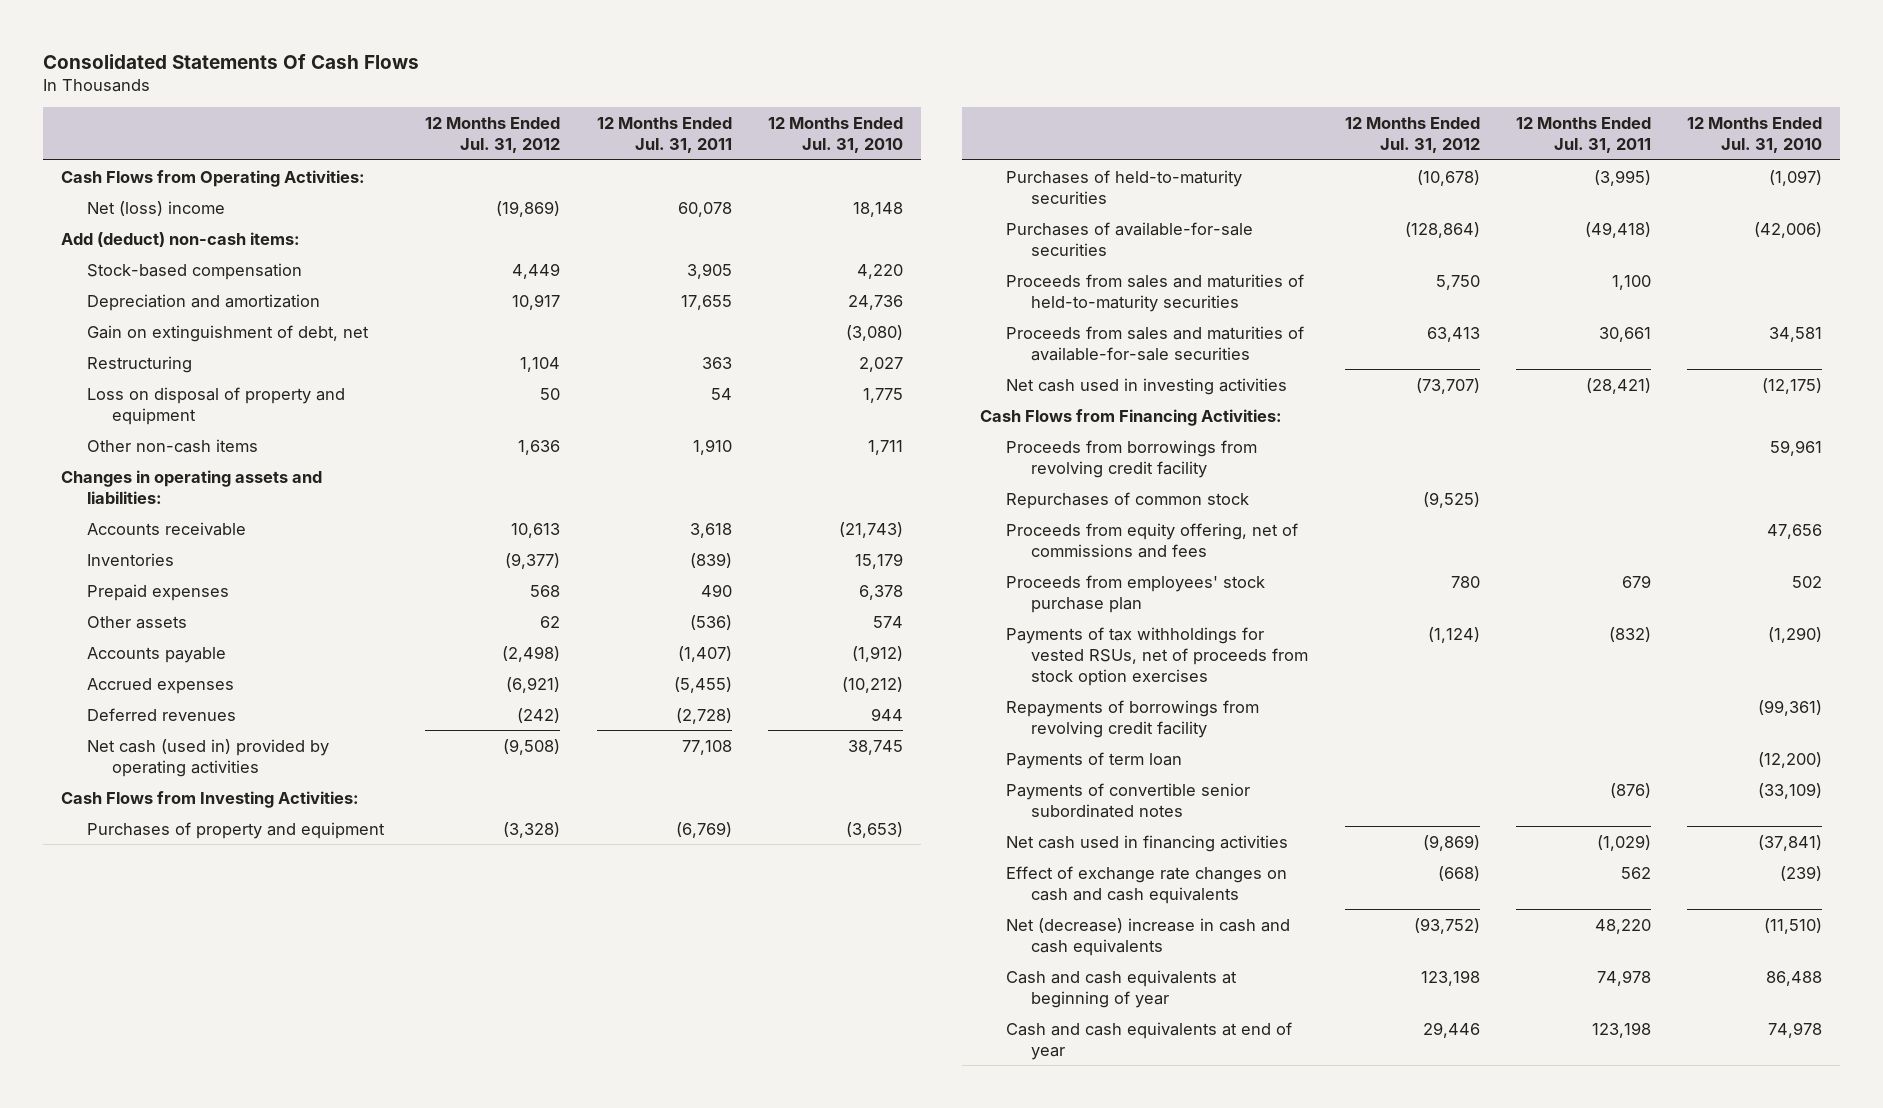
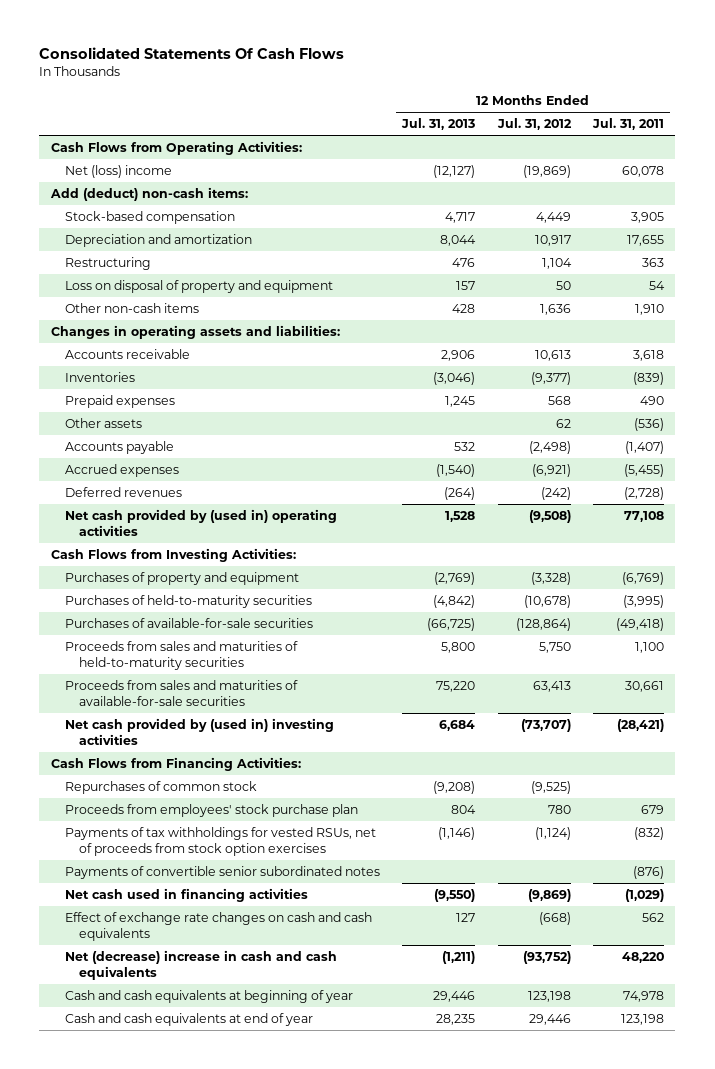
[767,116,903,154] 12 Months Ended Jul. 31, 2010 -> none
none -> [401,118,476,131] Jul. 31, 2013
[86,324,369,342] Gain on extinguishment of debt, net -> none
[86,738,329,777] Net cash (used in) provided by operating activities -> [64,509,337,536] Net cash provided by (used in) operating activities
[1005,377,1287,395] Net cash used in investing activities -> [64,718,334,745] Net cash provided by (used in) investing activities
[1005,439,1257,478] Proceeds from borrowings from revolving credit facility -> none
[1005,522,1298,558] Proceeds from equity offering, net of commissions and fees -> none
[1005,699,1259,738] Repayments of borrowings from revolving credit facility -> none
[1005,751,1182,769] Payments of term loan -> none

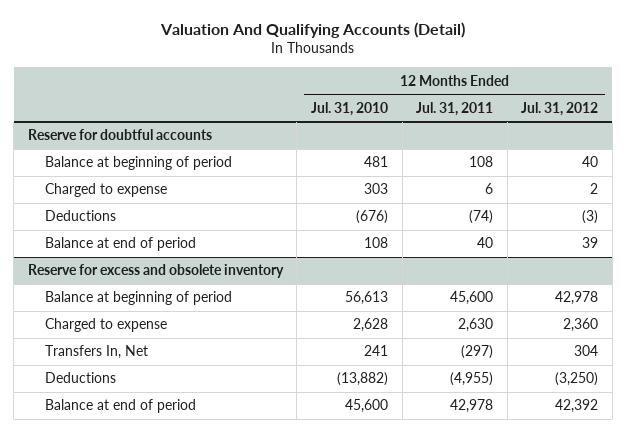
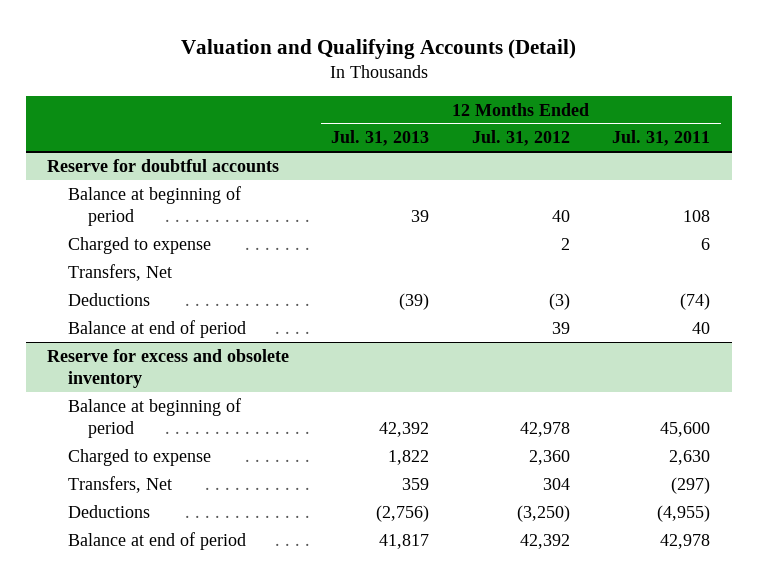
[160,22,466,39] Valuation And Qualifying Accounts (Detail) -> [180,38,576,59] Valuation and Qualifying Accounts (Detail)
[311,101,389,116] Jul. 31, 2010 -> none
none -> [331,130,430,147] Jul. 31, 2013
none -> [67,263,172,281] Transfers, Net
[45,345,149,360] Transfers In, Net -> [67,475,172,493] Transfers, Net

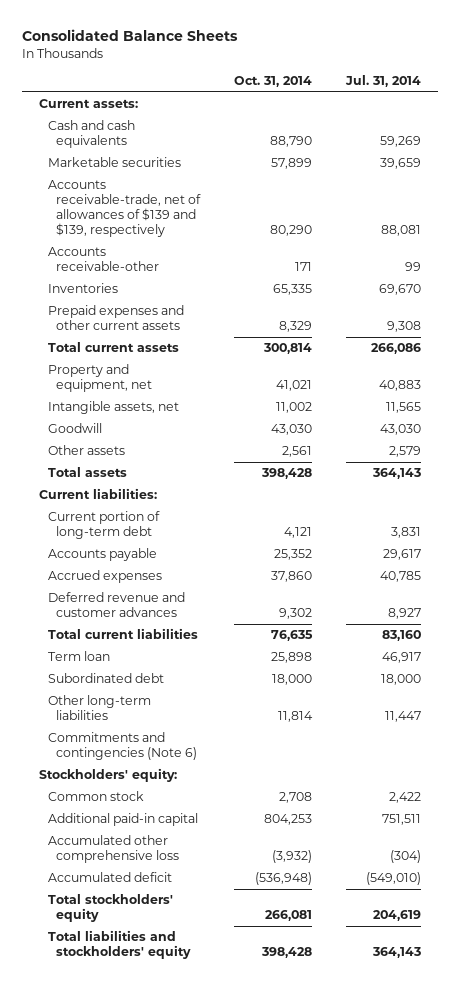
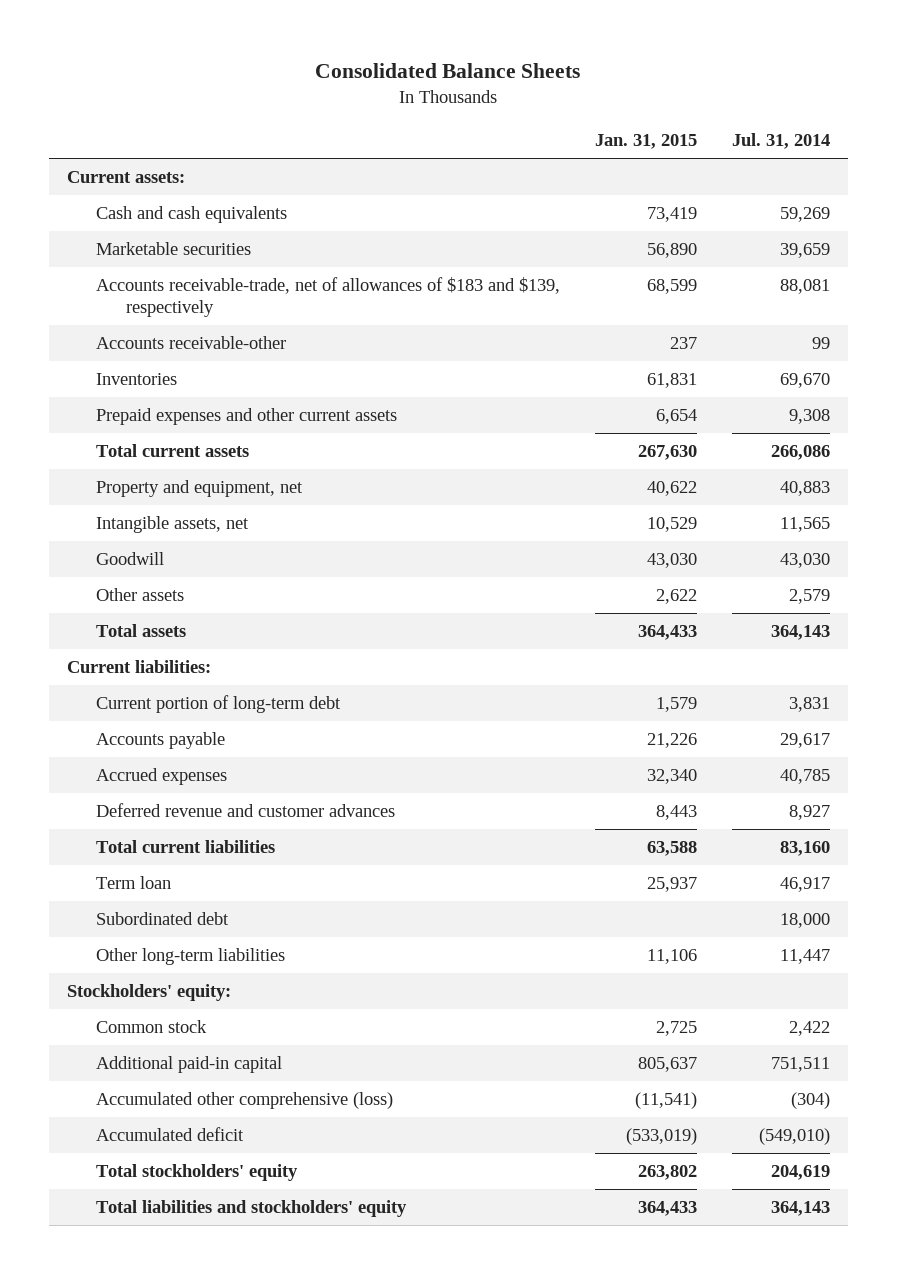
[234,76,313,88] Oct. 31, 2014 -> none
none -> [595,134,698,150] Jan. 31, 2015
[47,180,202,238] Accounts receivable-trade, net of allowances of $139 and $139, respectively -> [96,277,561,318] Accounts receivable-trade, net of allowances of $183 and $139, respectively
[47,732,198,761] Commitments and contingencies (Note 6) -> none
[47,835,180,864] Accumulated other comprehensive loss -> [96,1092,394,1110] Accumulated other comprehensive (loss)

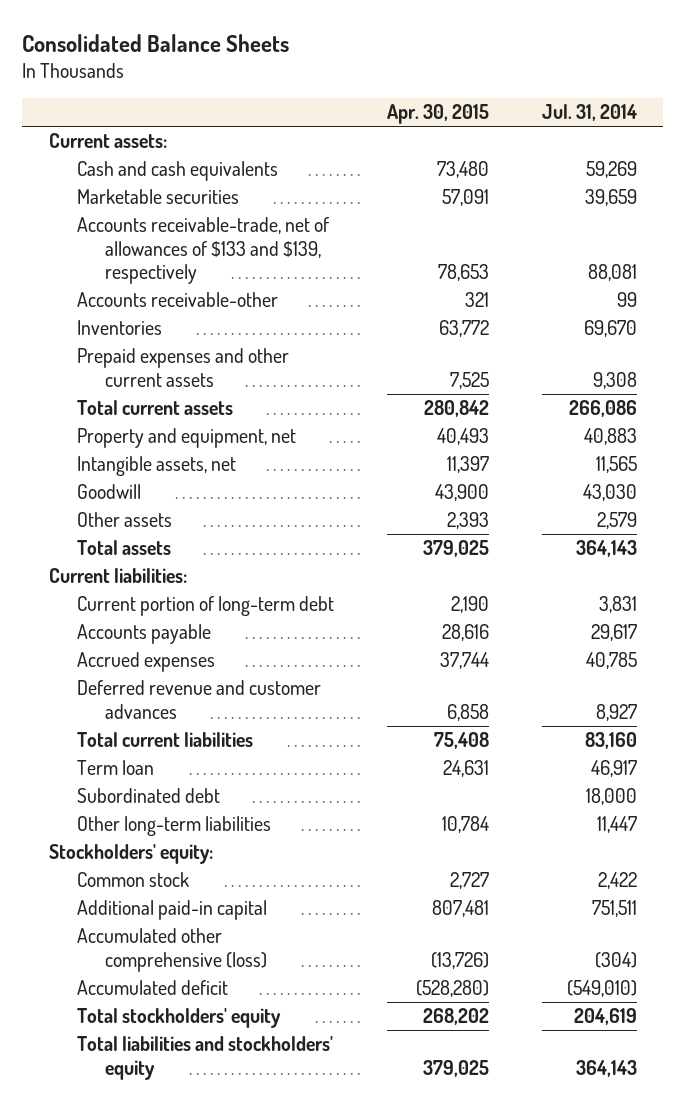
[595,134,698,150] Jan. 31, 2015 -> none
none -> [386,104,489,125] Apr. 30, 2015
[96,277,561,318] Accounts receivable-trade, net of allowances of $183 and $139, respectively -> [76,217,329,285] Accounts receivable-trade, net of allowances of $133 and $139, respectively

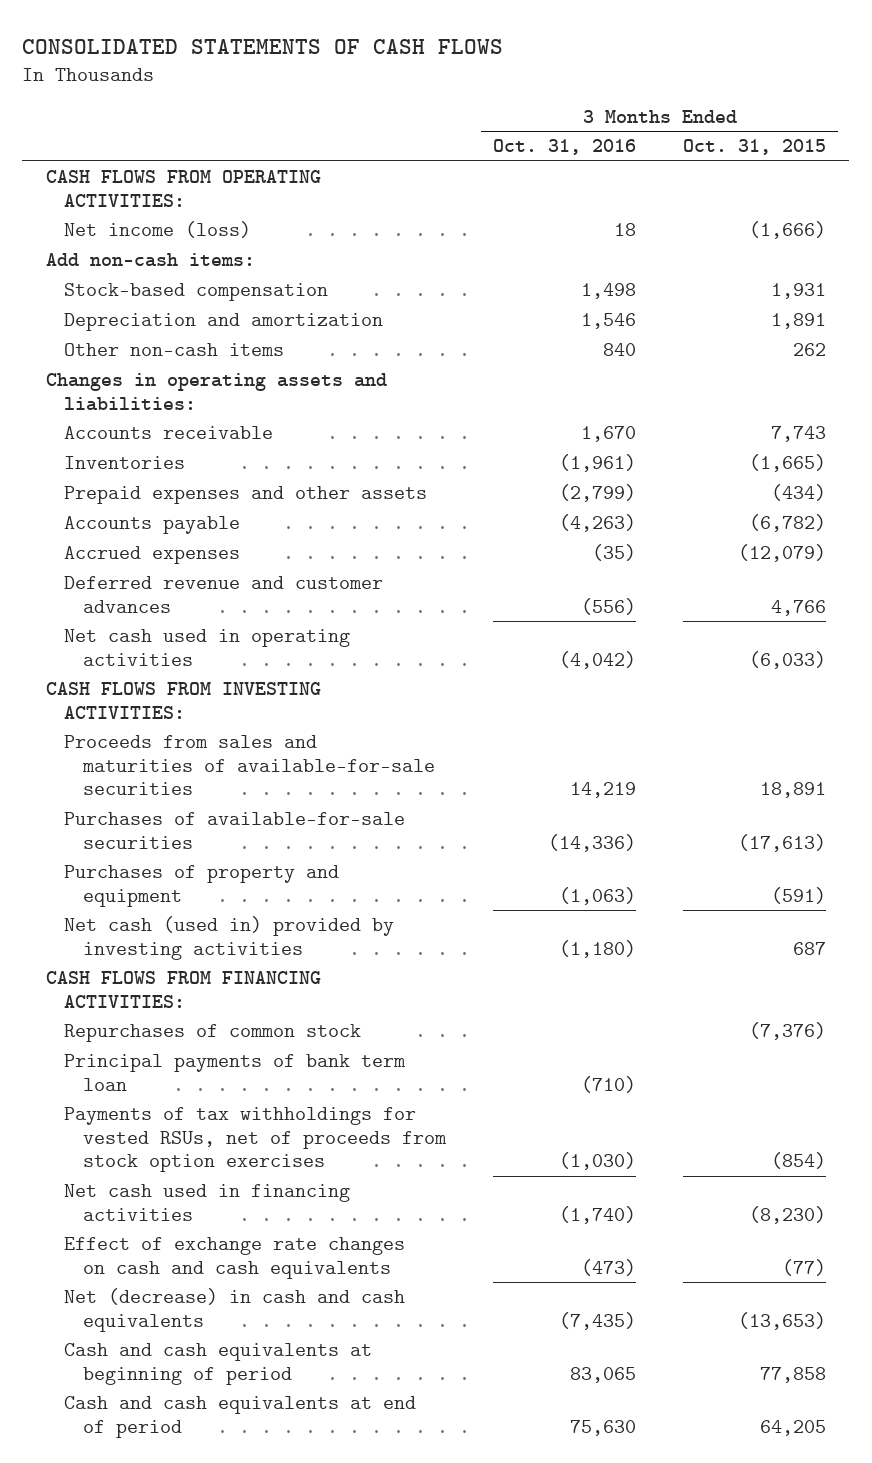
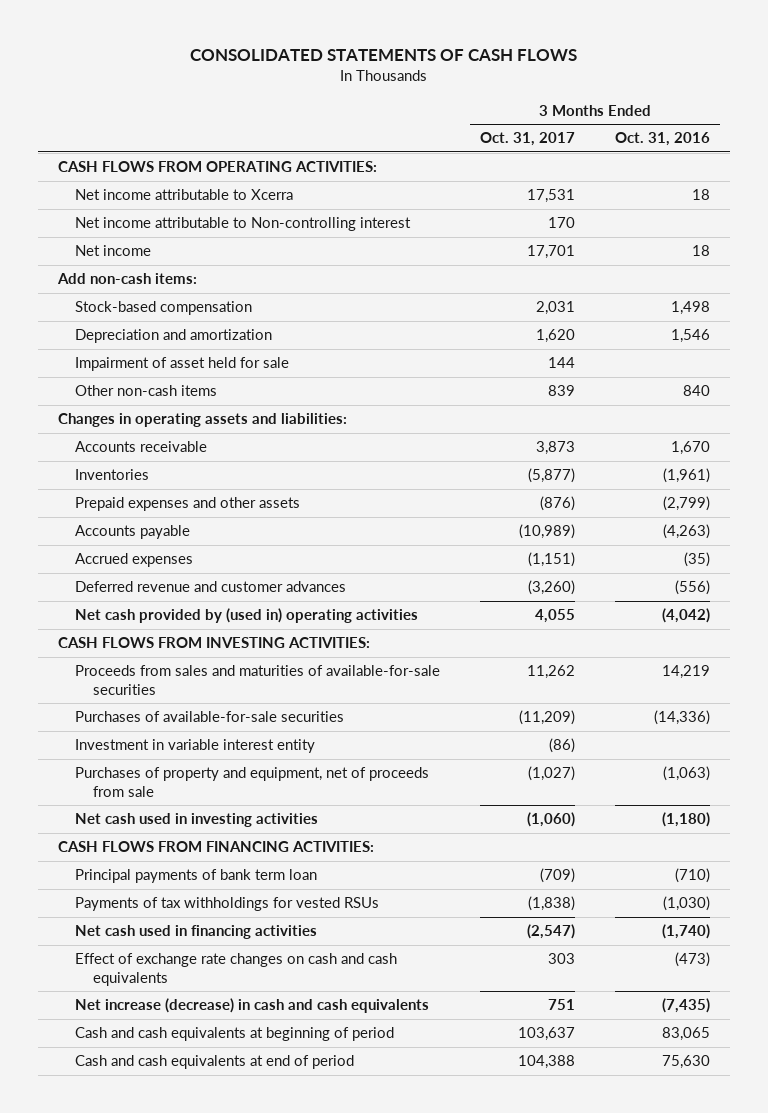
[683,139,827,156] Oct. 31, 2015 -> none
none -> [480,132,576,147] Oct. 31, 2017
[64,221,252,239] Net income (loss) -> [75,189,294,201] Net income attributable to Xcerra
none -> [75,217,412,232] Net income attributable to Non-controlling interest
none -> [75,245,152,257] Net income
none -> [75,357,290,372] Impairment of asset held for sale
[64,629,351,666] Net cash used in operating activities -> [75,608,419,624] Net cash provided by (used in) operating activities
none -> [75,739,316,754] Investment in variable interest entity
[64,865,340,907] Purchases of property and equipment -> [75,767,430,797] Purchases of property and equipment, net of proceeds from sale
[64,916,395,960] Net cash (used in) provided by investing activities -> [75,813,319,828] Net cash used in investing activities
[64,1024,362,1043] Repurchases of common stock -> none
[64,1107,448,1173] Payments of tax withholdings for vested RSUs, net of proceeds from stock option exercises -> [75,897,380,912] Payments of tax withholdings for vested RSUs
[64,1288,406,1332] Net (decrease) in cash and cash equivalents -> [75,998,430,1014] Net increase (decrease) in cash and cash equivalents

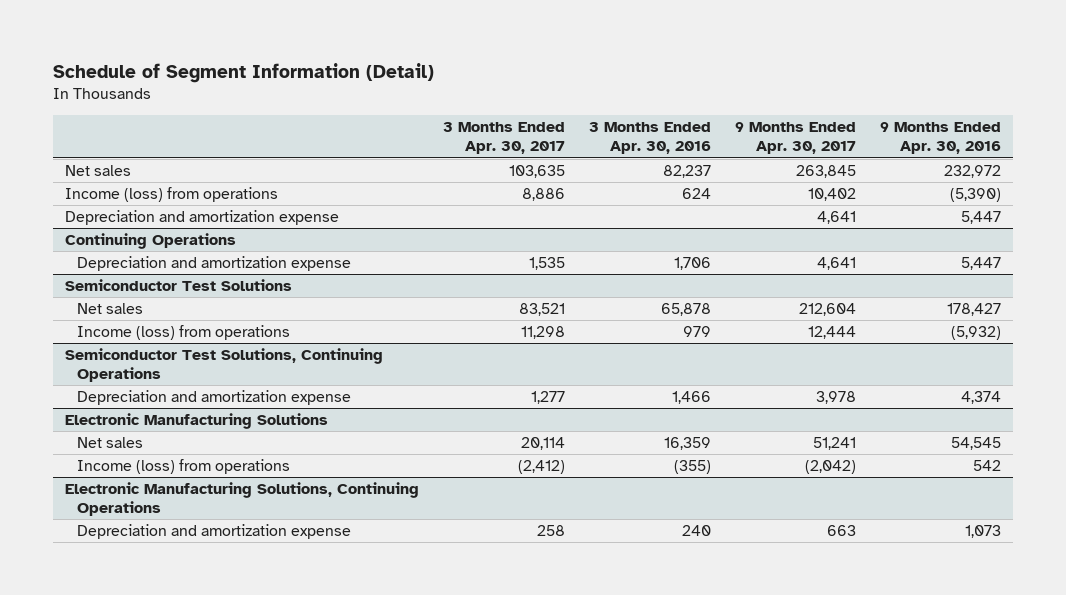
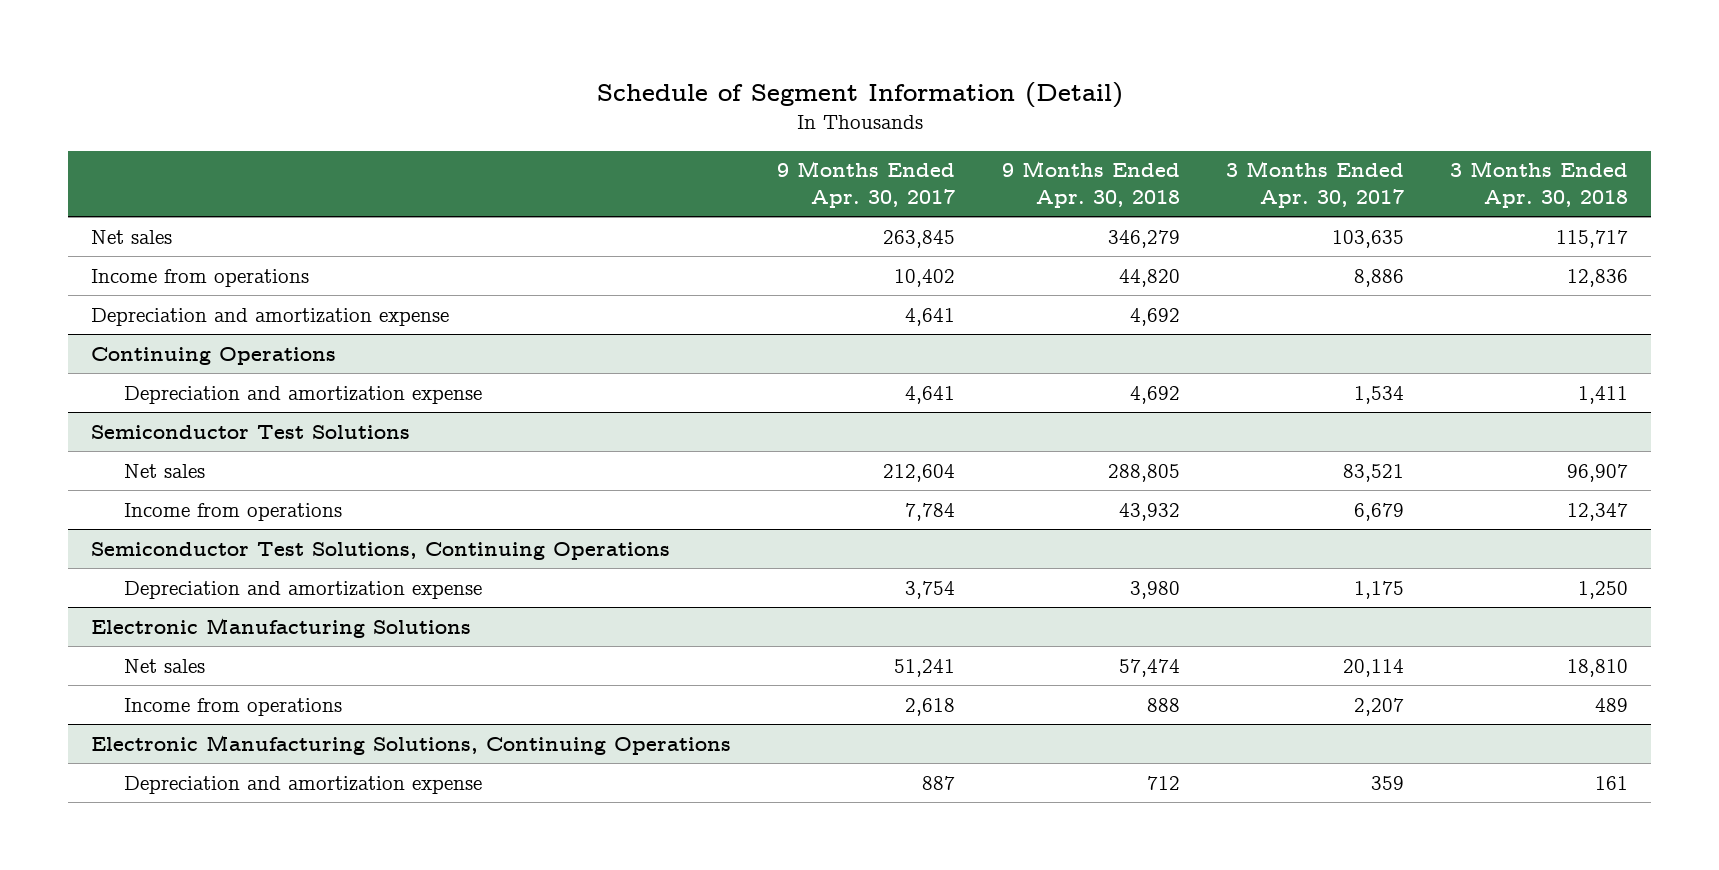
[588,122,711,155] 3 Months Ended Apr. 30, 2016 -> none
[879,122,1001,155] 9 Months Ended Apr. 30, 2016 -> none
none -> [1001,161,1180,209] 9 Months Ended Apr. 30, 2018
none -> [1450,161,1629,209] 3 Months Ended Apr. 30, 2018
[64,187,278,203] Income (loss) from operations -> [90,268,309,287] Income from operations
[528,257,565,271] 1,535 -> [1353,385,1404,404] 1,534
[77,325,291,341] Income (loss) from operations -> [123,502,342,521] Income from operations
[520,326,565,340] 11,298 -> [1353,502,1404,521] 6,679
[807,326,856,340] 12,444 -> [905,502,956,521] 7,784
[530,391,565,405] 1,277 -> [1353,580,1404,599] 1,175
[815,391,856,405] 3,978 -> [905,580,956,599] 3,754
[77,459,291,475] Income (loss) from operations -> [123,697,342,716] Income from operations
[517,460,565,475] (2,412) -> [1353,697,1404,716] 2,207
[804,460,856,475] (2,042) -> [905,697,956,716] 2,618
[536,525,565,537] 258 -> [1370,775,1404,790] 359
[826,525,856,537] 663 -> [922,775,956,790] 887

